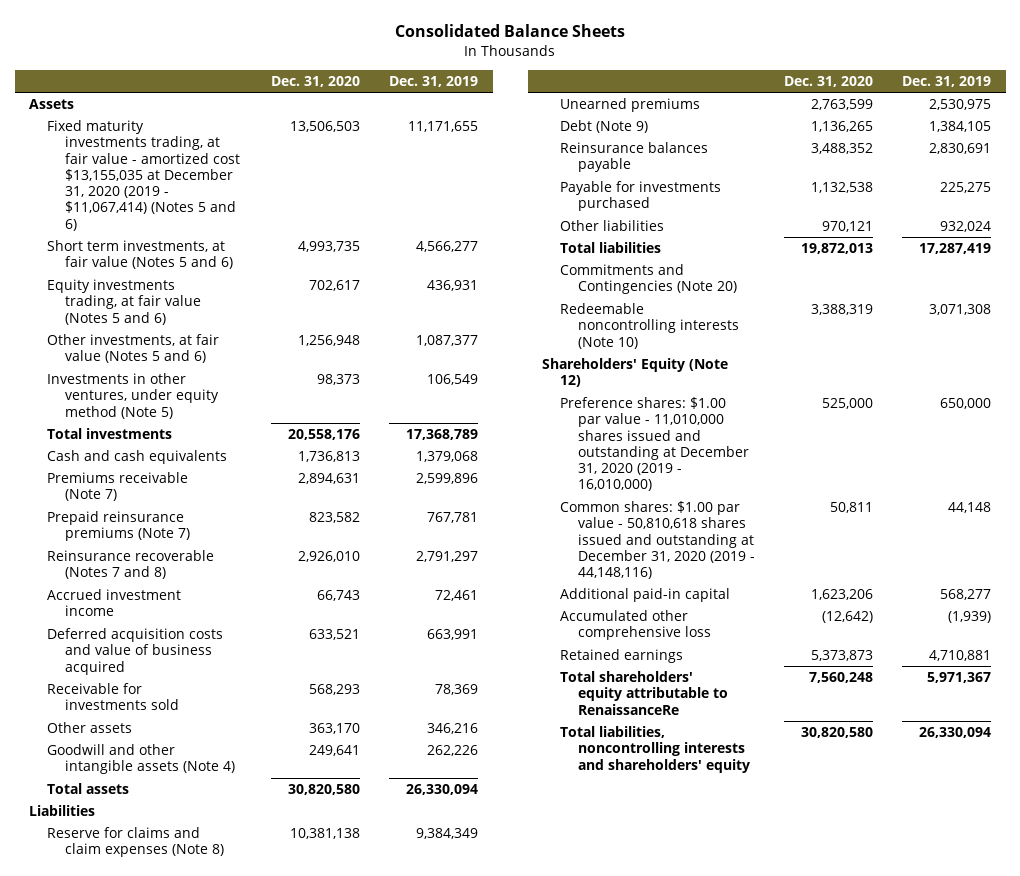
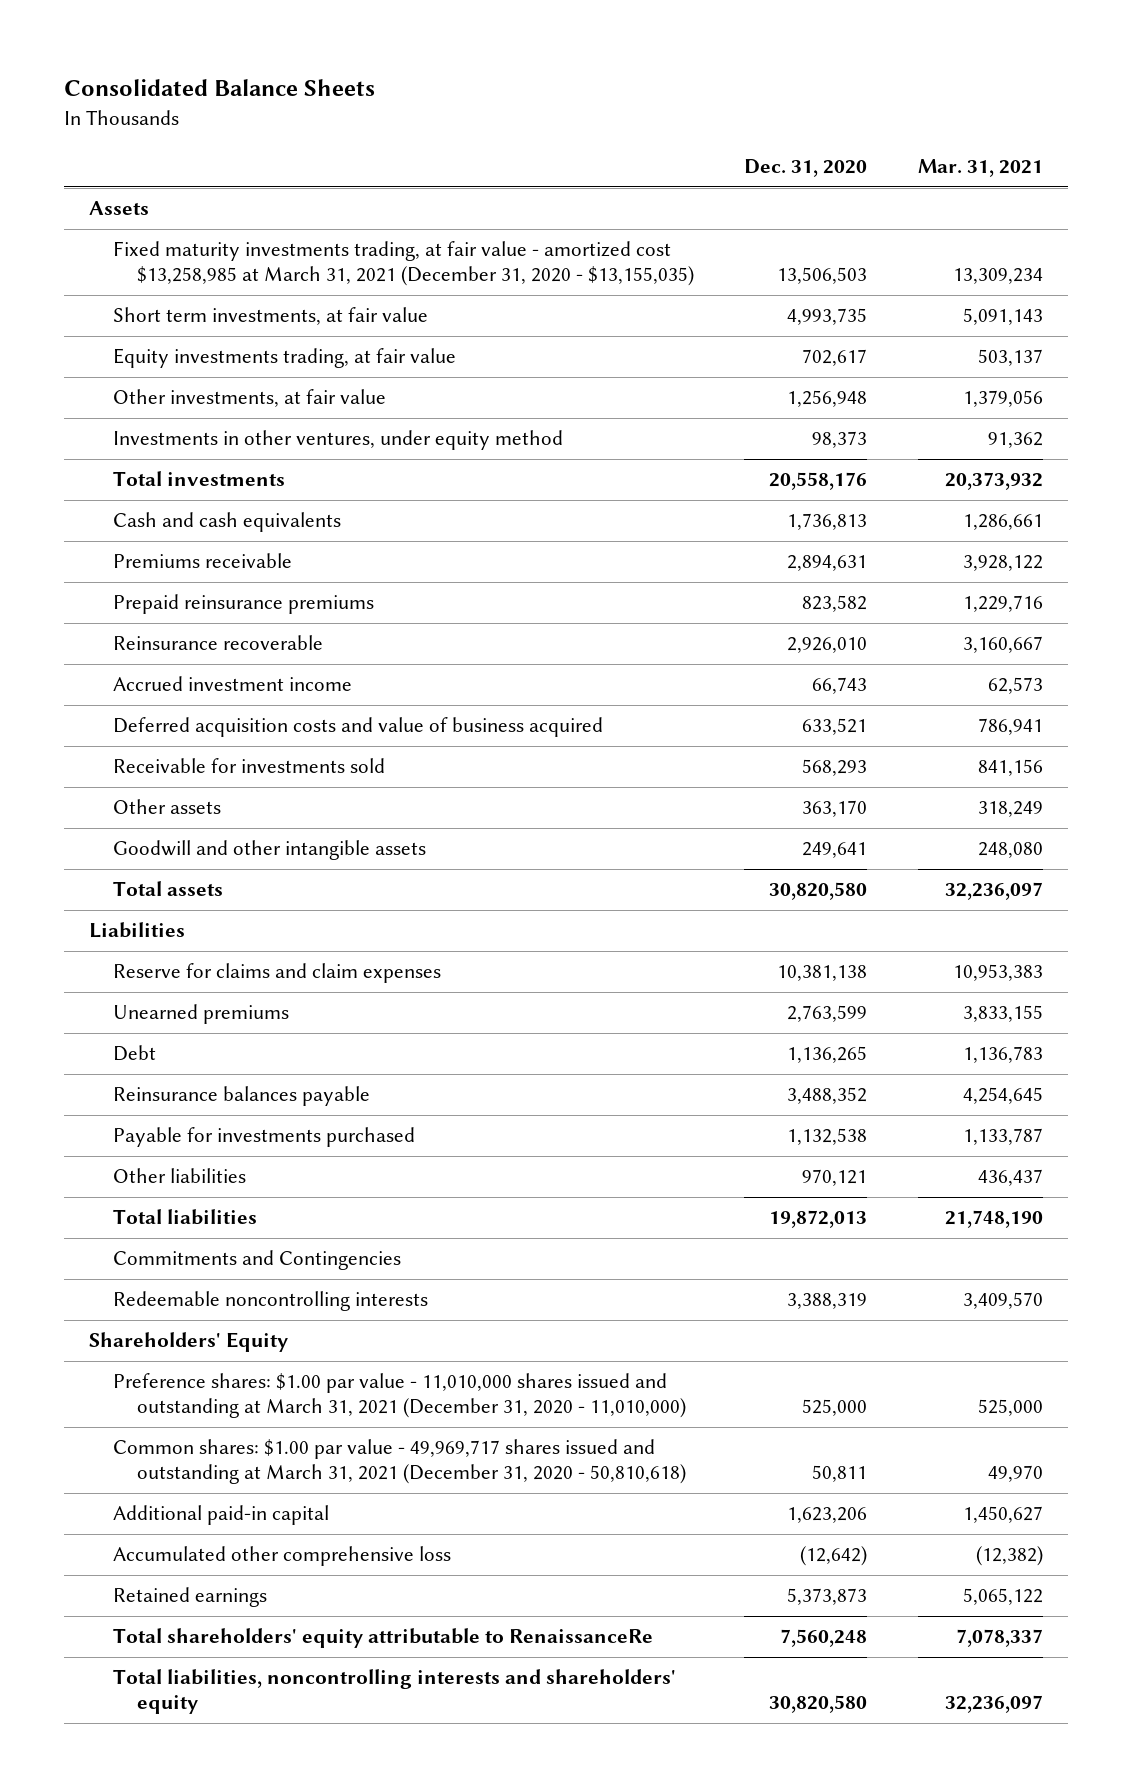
[389,75,479,87] Dec. 31, 2019 -> none
none -> [917,158,1043,177] Mar. 31, 2021
[47,120,240,231] Fixed maturity investments trading, at fair value - amortized cost $13,155,035 at December 31, 2020 (2019 - $11,067,414) (Notes 5 and 6) -> [112,241,694,287] Fixed maturity investments trading, at fair value - amortized cost $13,258,985 at March 31, 2021 (December 31, 2020 - $13,155,035)
[47,240,233,270] Short term investments, at fair value (Notes 5 and 6) -> [112,307,428,326] Short term investments, at fair value
[47,279,201,325] Equity investments trading, at fair value (Notes 5 and 6) -> [112,348,456,369] Equity investments trading, at fair value
[47,334,220,364] Other investments, at fair value (Notes 5 and 6) -> [112,389,386,408] Other investments, at fair value
[47,373,219,419] Investments in other ventures, under equity method (Note 5) -> [112,430,563,451] Investments in other ventures, under equity method
[47,472,189,502] Premiums receivable (Note 7) -> [112,553,292,569] Premiums receivable
[47,511,190,542] Prepaid reinsurance premiums (Note 7) -> [112,594,374,615] Prepaid reinsurance premiums
[47,550,215,580] Reinsurance recoverable (Notes 7 and 8) -> [112,635,323,651] Reinsurance recoverable
[47,744,235,775] Goodwill and other intangible assets (Note 4) -> [112,840,426,861] Goodwill and other intangible assets
[47,827,224,858] Reserve for claims and claim expenses (Note 8) -> [112,963,441,984] Reserve for claims and claim expenses
[560,120,649,134] Debt (Note 9) -> [112,1045,156,1062] Debt
[560,264,737,295] Commitments and Contingencies (Note 20) -> [112,1250,401,1271] Commitments and Contingencies
[560,303,739,349] Redeemable noncontrolling interests (Note 10) -> [112,1291,428,1312] Redeemable noncontrolling interests
[542,358,729,388] Shareholders' Equity (Note 12) -> [89,1332,289,1353] Shareholders' Equity
[560,397,749,492] Preference shares: $1.00 par value - 11,010,000 shares issued and outstanding at December 31, 2020 (2019 - 16,010,000) -> [112,1373,686,1419] Preference shares: $1.00 par value - 11,010,000 shares issued and outstanding at March 31, 2021 (December 31, 2020 - 11,010,000)
[560,501,755,580] Common shares: $1.00 par value - 50,810,618 shares issued and outstanding at December 31, 2020 (2019 - 44,148,116) -> [112,1439,686,1485] Common shares: $1.00 par value - 49,969,717 shares issued and outstanding at March 31, 2021 (December 31, 2020 - 50,810,618)

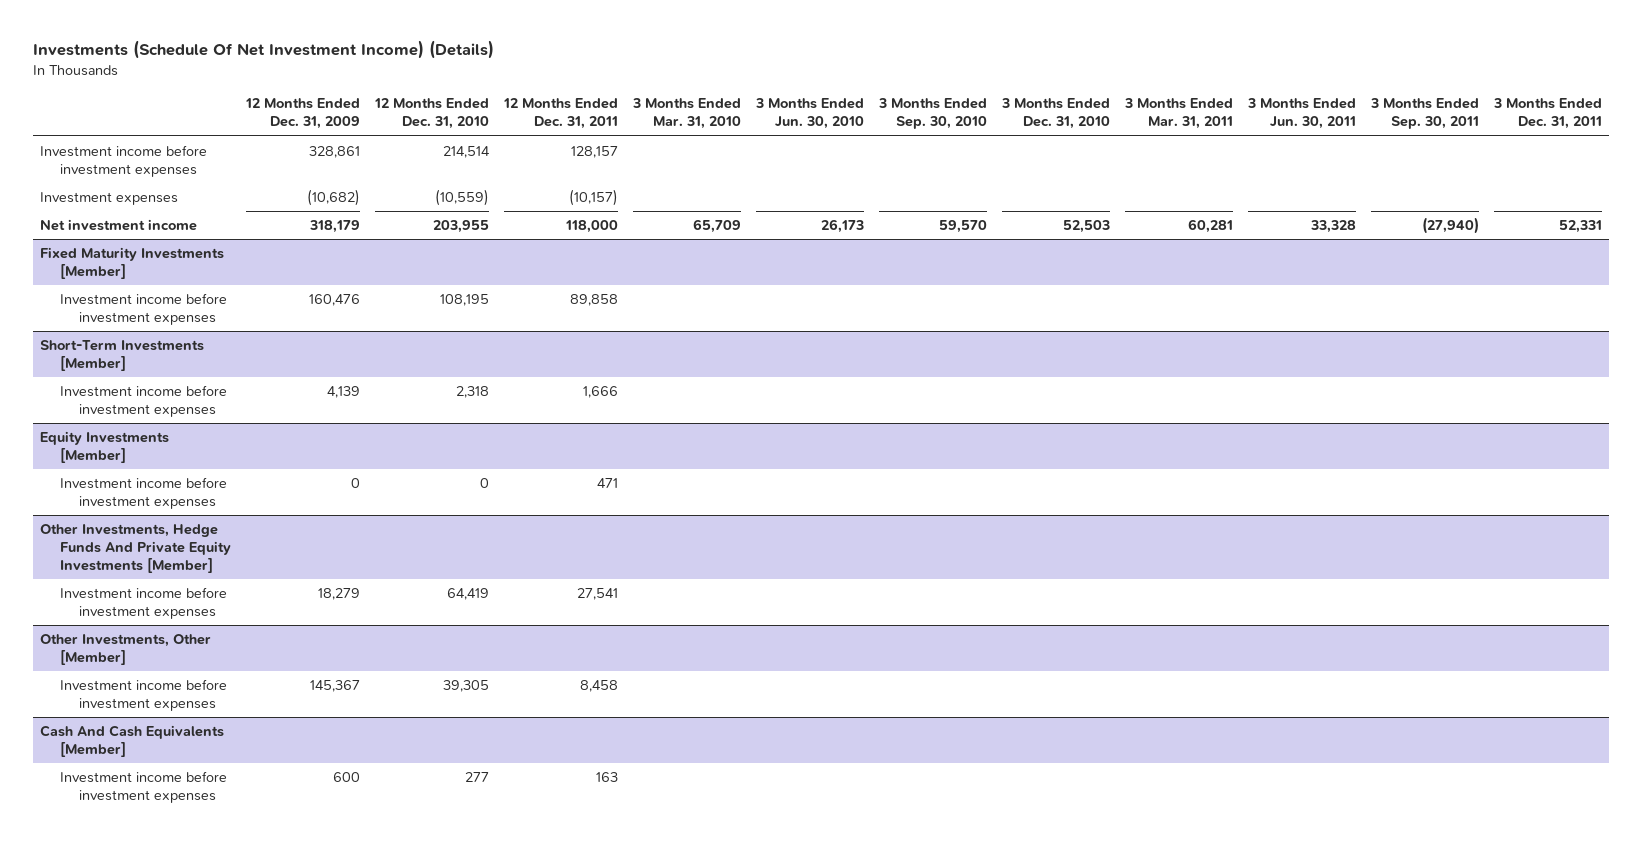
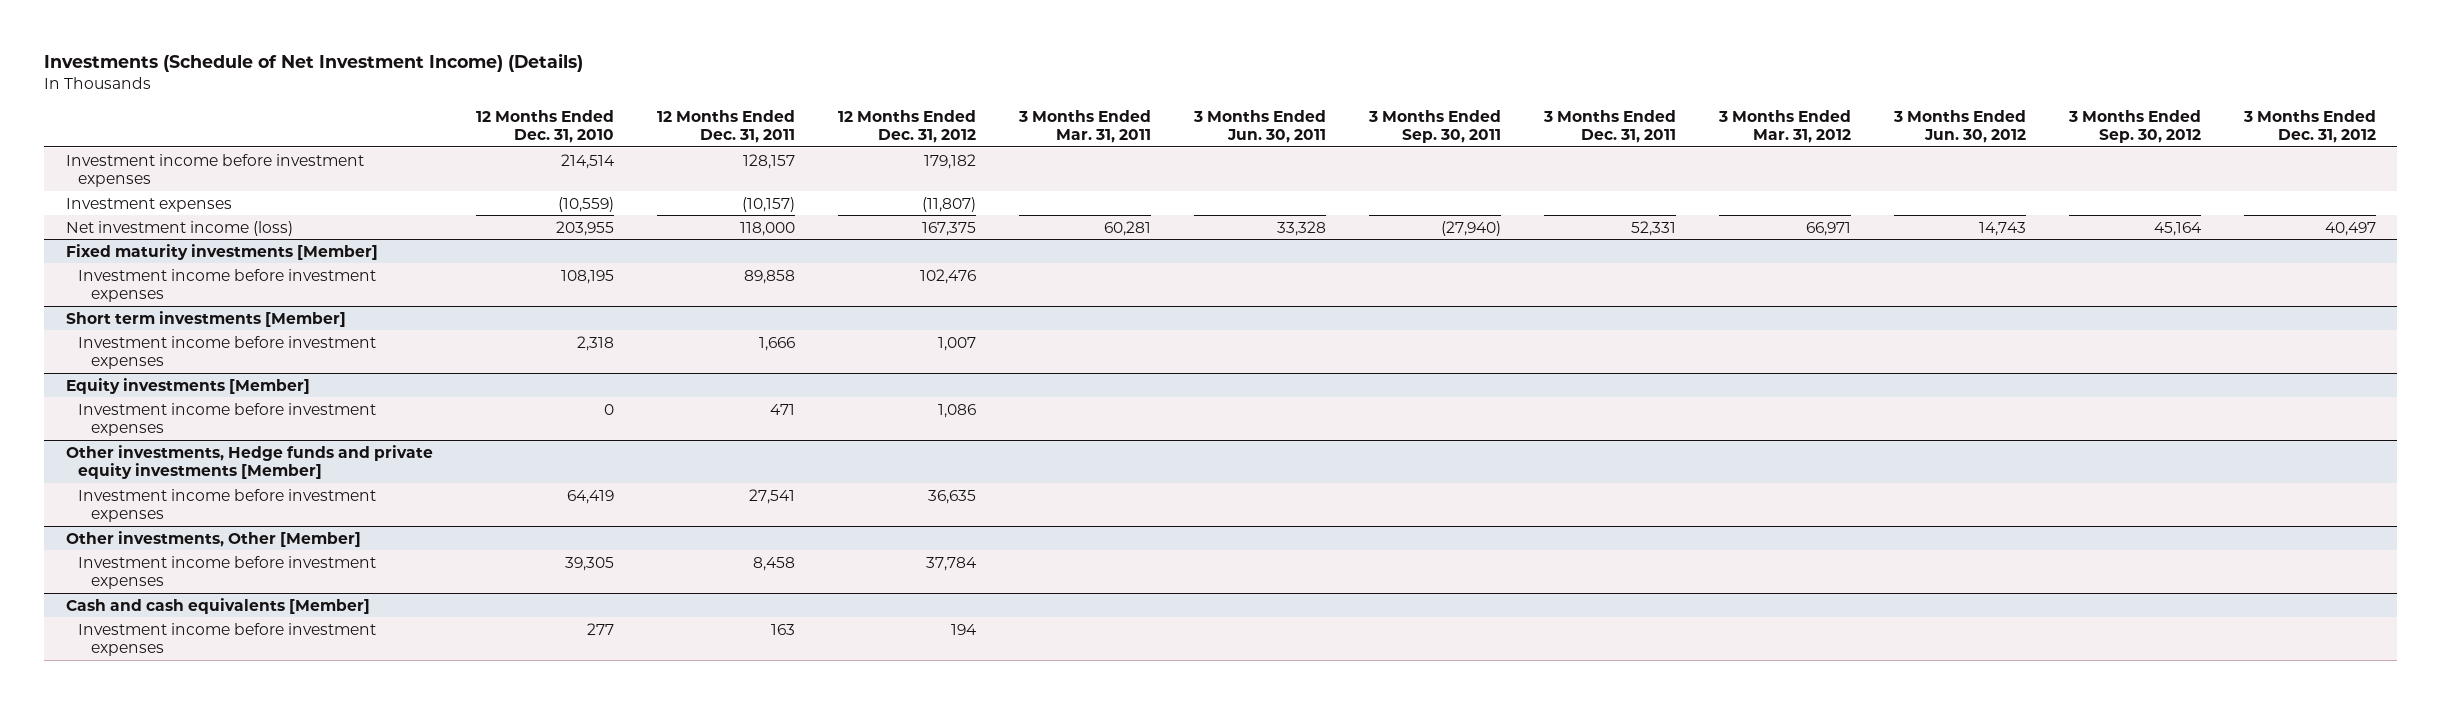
[32,40,494,60] Investments (Schedule Of Net Investment Income) (Details) -> [44,53,584,73] Investments (Schedule of Net Investment Income) (Details)
[244,98,360,130] 12 Months Ended Dec. 31, 2009 -> none
[631,98,741,130] 3 Months Ended Mar. 31, 2010 -> none
[754,98,864,130] 3 Months Ended Jun. 30, 2010 -> none
[877,98,987,130] 3 Months Ended Sep. 30, 2010 -> none
[1000,98,1110,130] 3 Months Ended Dec. 31, 2010 -> none
none -> [837,109,976,143] 12 Months Ended Dec. 31, 2012
none -> [1717,109,1851,143] 3 Months Ended Mar. 31, 2012
none -> [1892,109,2026,143] 3 Months Ended Jun. 30, 2012
none -> [2067,109,2201,143] 3 Months Ended Sep. 30, 2012
none -> [2242,109,2376,143] 3 Months Ended Dec. 31, 2012
[40,219,198,232] Net investment income -> [65,220,293,236] Net investment income (loss)
[40,247,225,280] Fixed Maturity Investments [Member] -> [65,243,378,260] Fixed maturity investments [Member]
[40,340,205,372] Short-Term Investments [Member] -> [65,310,346,327] Short term investments [Member]
[40,431,170,464] Equity Investments [Member] -> [65,377,310,394] Equity investments [Member]
[40,524,231,574] Other Investments, Hedge Funds And Private Equity Investments [Member] -> [65,444,433,479] Other investments, Hedge funds and private equity investments [Member]
[40,634,212,666] Other Investments, Other [Member] -> [65,530,361,547] Other investments, Other [Member]
[40,725,225,758] Cash And Cash Equivalents [Member] -> [65,597,370,614] Cash and cash equivalents [Member]

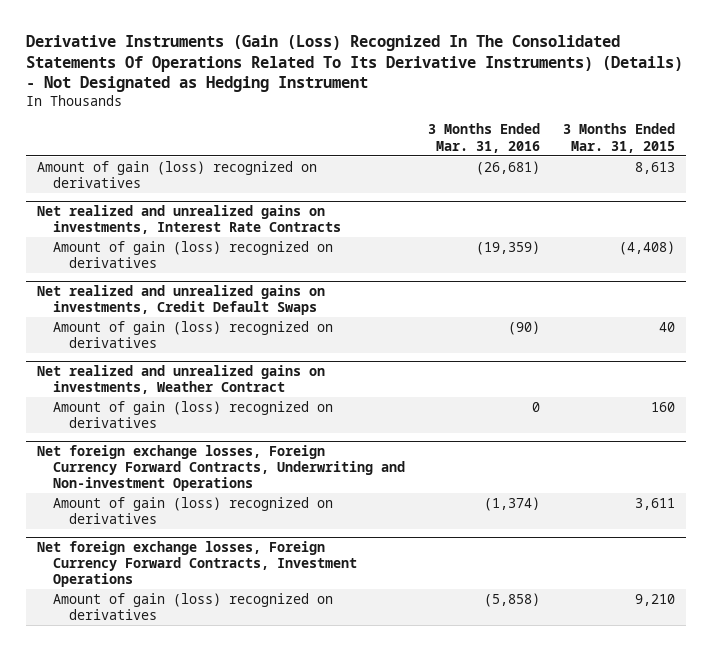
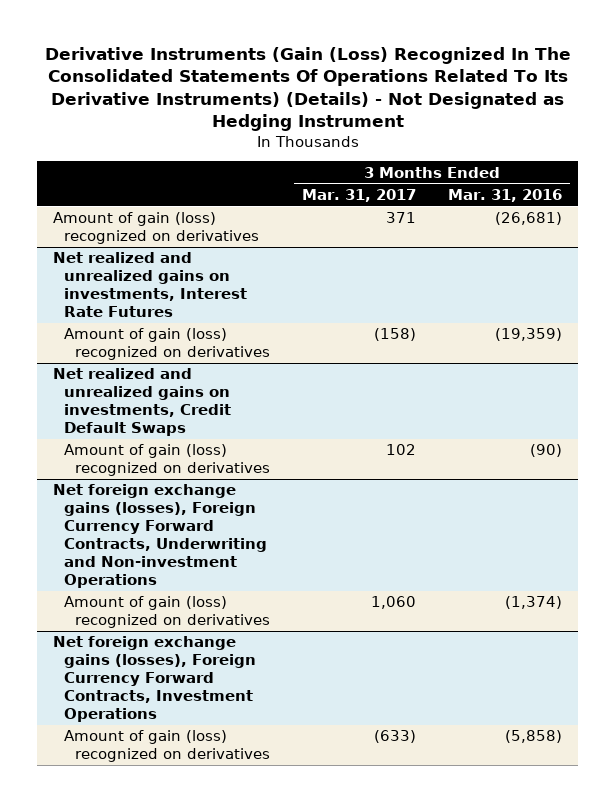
[562,123,675,153] 3 Months Ended Mar. 31, 2015 -> none
none -> [301,188,416,202] Mar. 31, 2017
[37,204,342,234] Net realized and unrealized gains on investments, Interest Rate Contracts -> [53,252,247,318] Net realized and unrealized gains on investments, Interest Rate Futures
[37,364,326,394] Net realized and unrealized gains on investments, Weather Contract -> none
[53,400,334,428] Amount of gain (loss) recognized on derivatives -> none
[37,444,406,492] Net foreign exchange losses, Foreign Currency Forward Contracts, Underwriting and Non-investment Operations -> [53,484,267,588] Net foreign exchange gains (losses), Foreign Currency Forward Contracts, Underwriting and Non-investment Operations
[37,540,358,588] Net foreign exchange losses, Foreign Currency Forward Contracts, Investment Operations -> [53,636,256,723] Net foreign exchange gains (losses), Foreign Currency Forward Contracts, Investment Operations

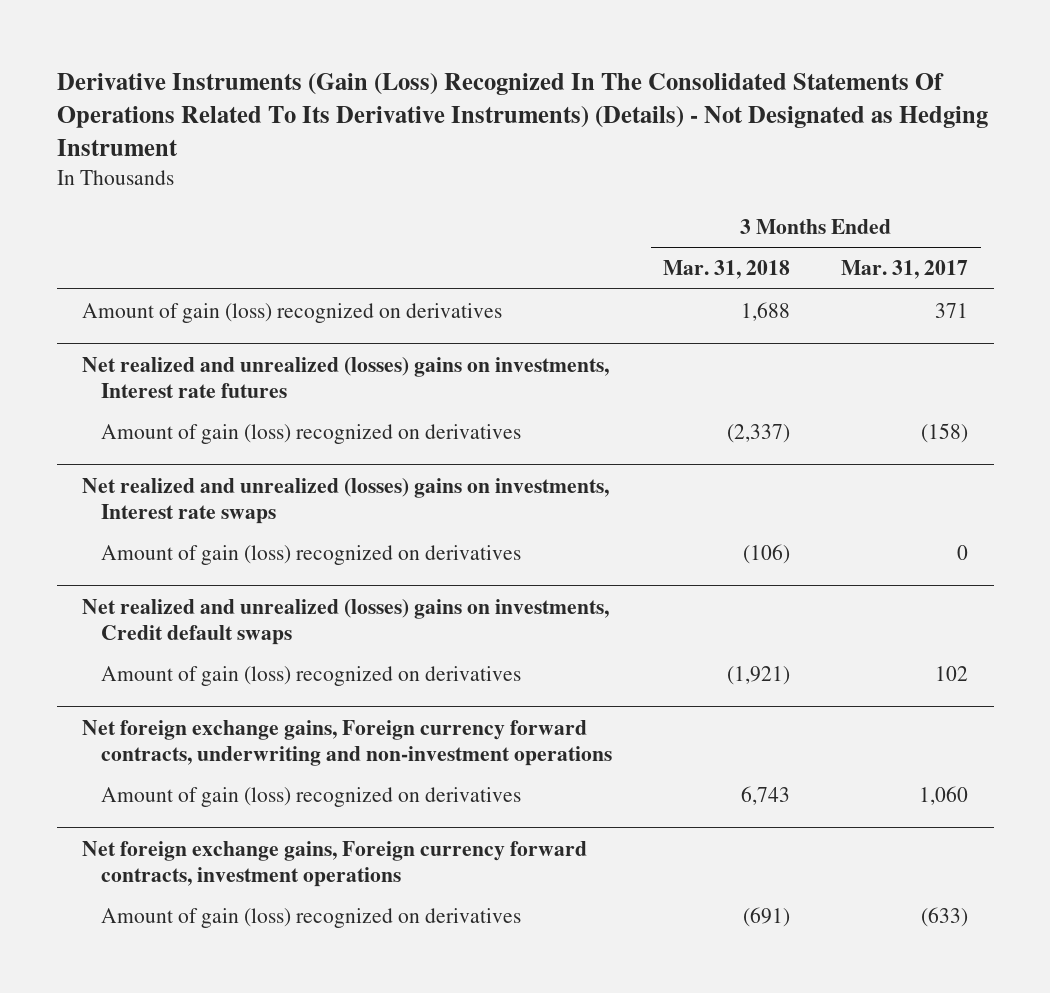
[448,188,563,202] Mar. 31, 2016 -> none
none -> [663,260,791,280] Mar. 31, 2018
[53,252,247,318] Net realized and unrealized gains on investments, Interest Rate Futures -> [82,356,610,398] Net realized and unrealized (losses) gains on investments, Interest rate futures
none -> [82,477,610,524] Net realized and unrealized (losses) gains on investments, Interest rate swaps
none -> [101,544,522,565] Amount of gain (loss) recognized on derivatives
[53,368,231,437] Net realized and unrealized gains on investments, Credit Default Swaps -> [82,598,610,645] Net realized and unrealized (losses) gains on investments, Credit default swaps
[53,484,267,588] Net foreign exchange gains (losses), Foreign Currency Forward Contracts, Underwriting and Non-investment Operations -> [82,719,613,766] Net foreign exchange gains, Foreign currency forward contracts, underwriting and non-investment operations
[53,636,256,723] Net foreign exchange gains (losses), Foreign Currency Forward Contracts, Investment Operations -> [82,840,588,887] Net foreign exchange gains, Foreign currency forward contracts, investment operations

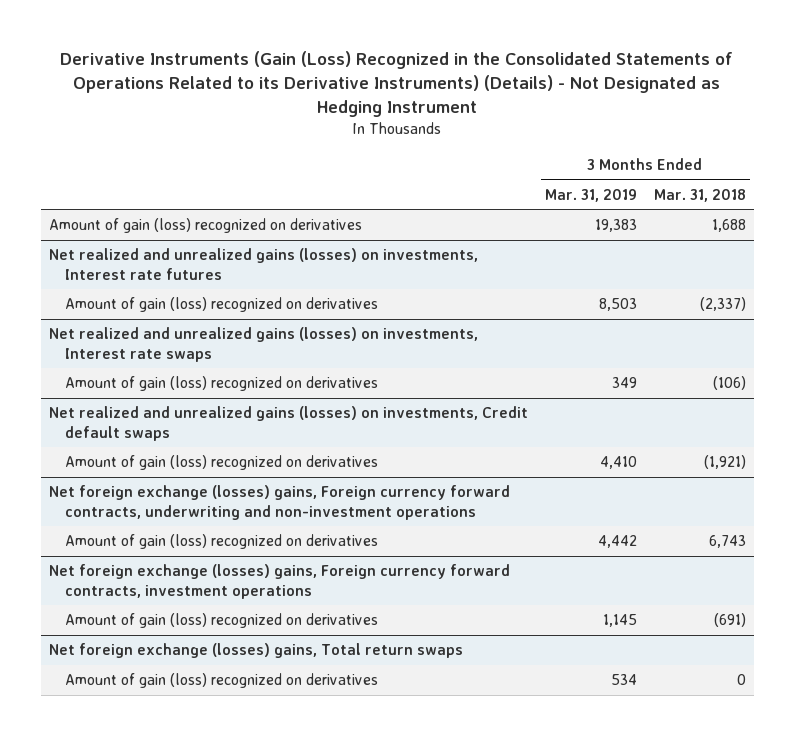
[56,72,988,156] Derivative Instruments (Gain (Loss) Recognized In The Consolidated Statements Of Operations Related To Its Derivative Instruments) (Details) - Not Designated as Hedging Instrument -> [60,51,734,118] Derivative Instruments (Gain (Loss) Recognized in the Consolidated Statements of Operations Related to its Derivative Instruments) (Details) - Not Designated as Hedging Instrument
[841,260,969,280] Mar. 31, 2017 -> none
none -> [544,188,637,202] Mar. 31, 2019
[82,356,610,398] Net realized and unrealized (losses) gains on investments, Interest rate futures -> [49,248,479,280] Net realized and unrealized gains (losses) on investments, Interest rate futures
[82,477,610,524] Net realized and unrealized (losses) gains on investments, Interest rate swaps -> [49,327,479,362] Net realized and unrealized gains (losses) on investments, Interest rate swaps
[82,598,610,645] Net realized and unrealized (losses) gains on investments, Credit default swaps -> [49,406,529,441] Net realized and unrealized gains (losses) on investments, Credit default swaps
[82,719,613,766] Net foreign exchange gains, Foreign currency forward contracts, underwriting and non-investment operations -> [49,485,511,520] Net foreign exchange (losses) gains, Foreign currency forward contracts, underwriting and non-investment operations
[82,840,588,887] Net foreign exchange gains, Foreign currency forward contracts, investment operations -> [49,564,511,599] Net foreign exchange (losses) gains, Foreign currency forward contracts, investment operations
none -> [49,643,464,659] Net foreign exchange (losses) gains, Total return swaps
none -> [64,673,378,689] Amount of gain (loss) recognized on derivatives

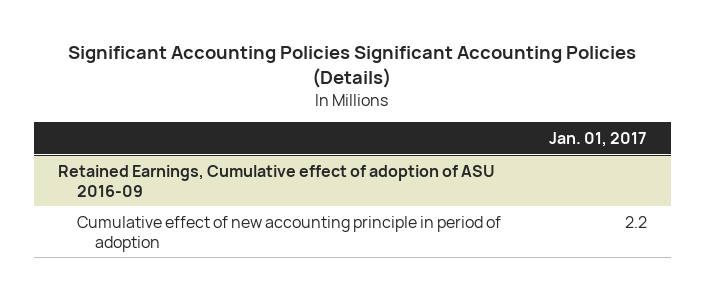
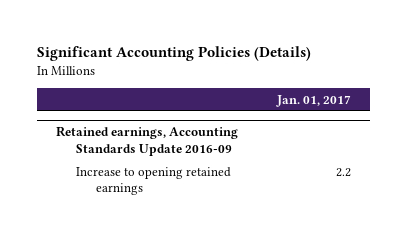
[68,45,637,89] Significant Accounting Policies Significant Accounting Policies (Details) -> [36,46,311,62] Significant Accounting Policies (Details)
[57,164,495,197] Retained Earnings, Cumulative effect of adoption of ASU 2016-09 -> none
none -> [56,125,239,156] Retained earnings, Accounting Standards Update 2016-09
[76,215,501,252] Cumulative effect of new accounting principle in period of adoption -> [76,166,232,196] Increase to opening retained earnings

